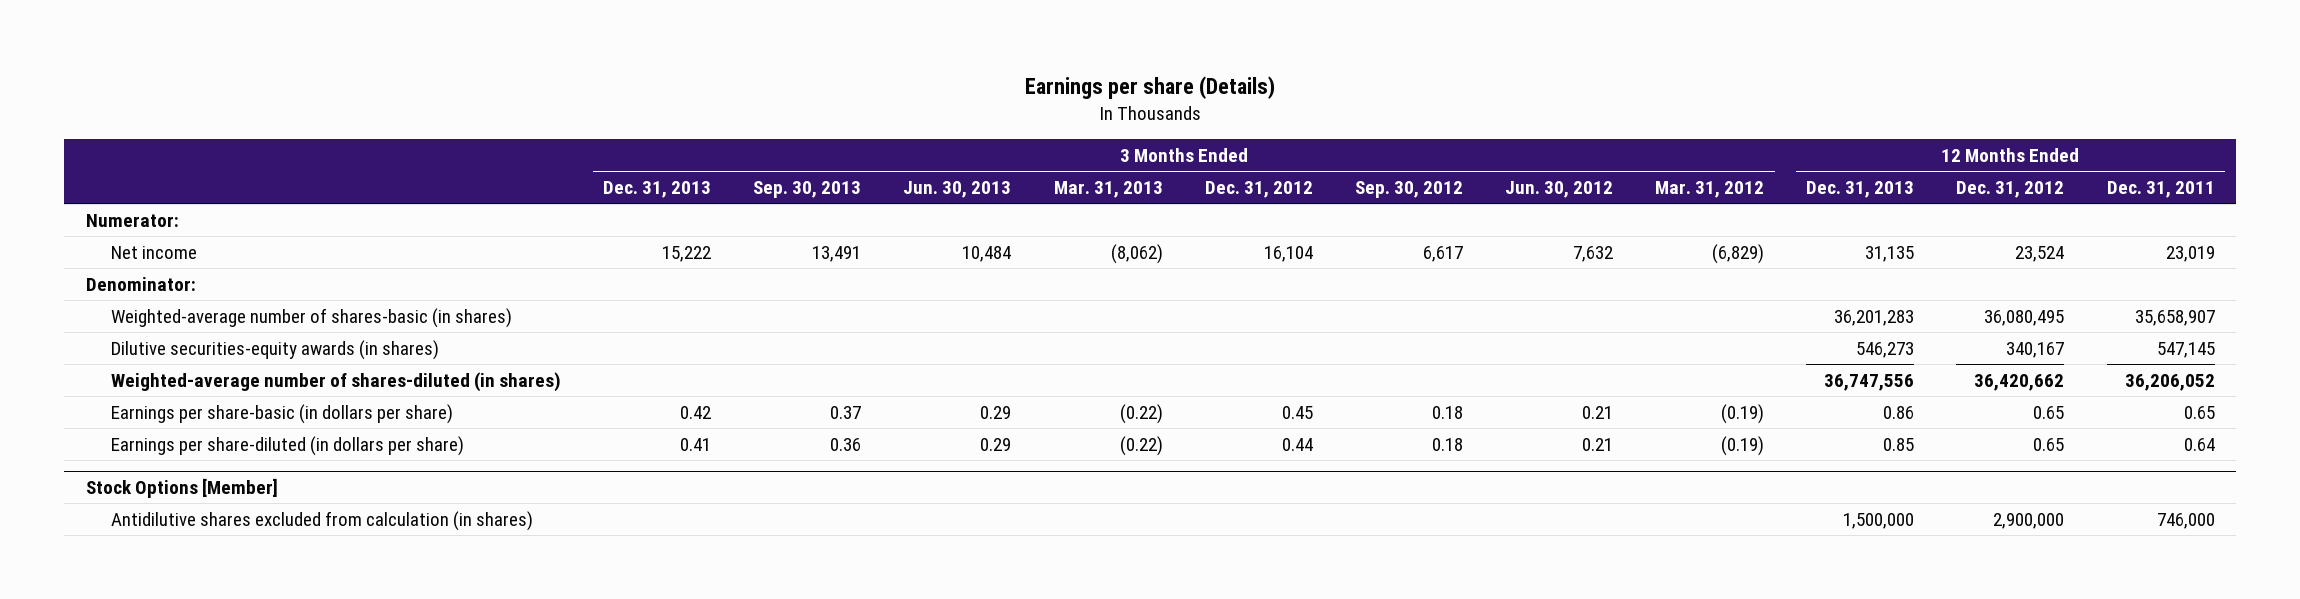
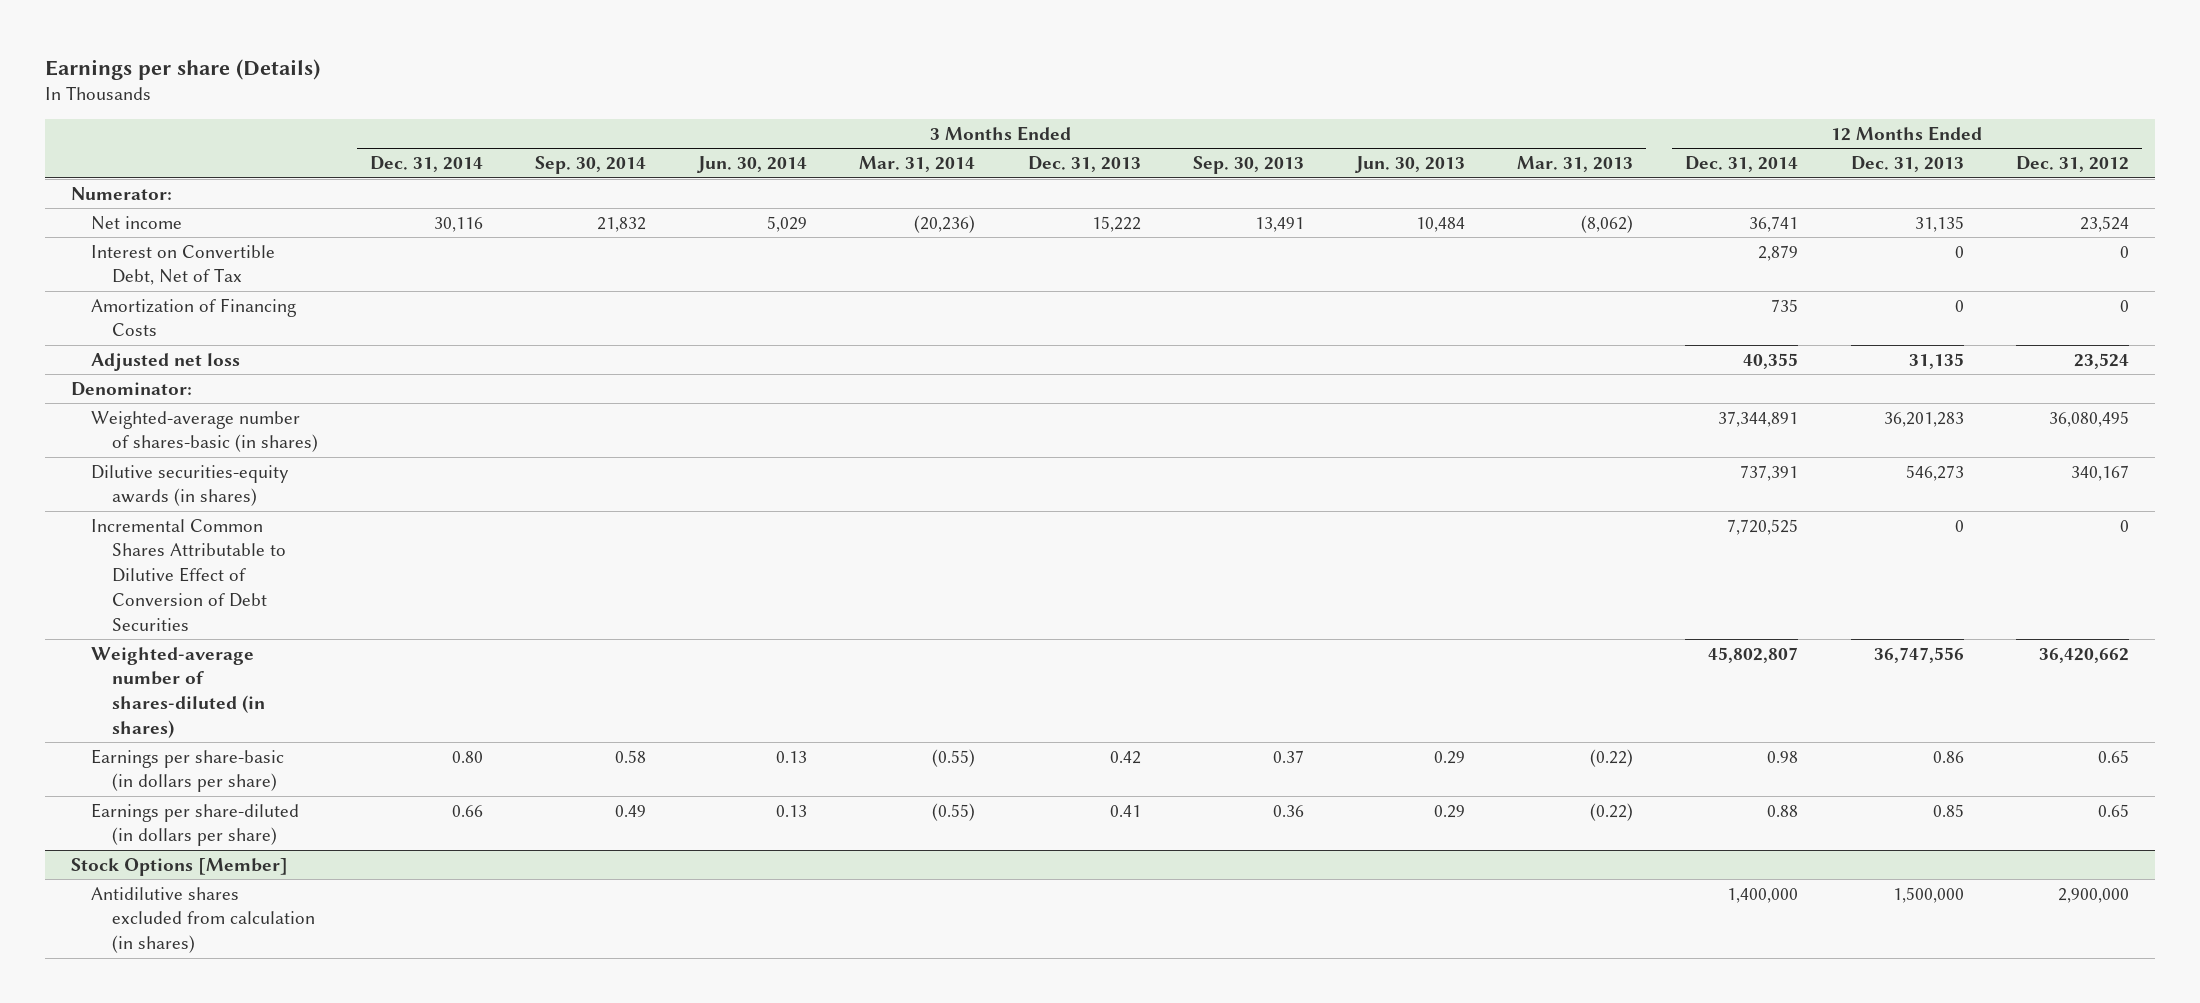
[1204,180,1313,198] Dec. 31, 2012 -> none
[1354,180,1463,198] Sep. 30, 2012 -> none
[1504,180,1613,198] Jun. 30, 2012 -> none
[1655,180,1765,198] Mar. 31, 2012 -> none
[2106,180,2215,198] Dec. 31, 2011 -> none
none -> [369,156,483,173] Dec. 31, 2014
none -> [535,156,647,175] Sep. 30, 2014
none -> [697,156,808,174] Jun. 30, 2014
none -> [859,156,976,173] Mar. 31, 2014
none -> [1685,156,1799,173] Dec. 31, 2014
none -> [91,244,276,286] Interest on Convertible Debt, Net of Tax
none -> [91,297,297,337] Amortization of Financing Costs
none -> [91,352,241,371] Adjusted net loss
none -> [91,518,286,631] Incremental Common Shares Attributable to Dilutive Effect of Conversion of Debt Securities

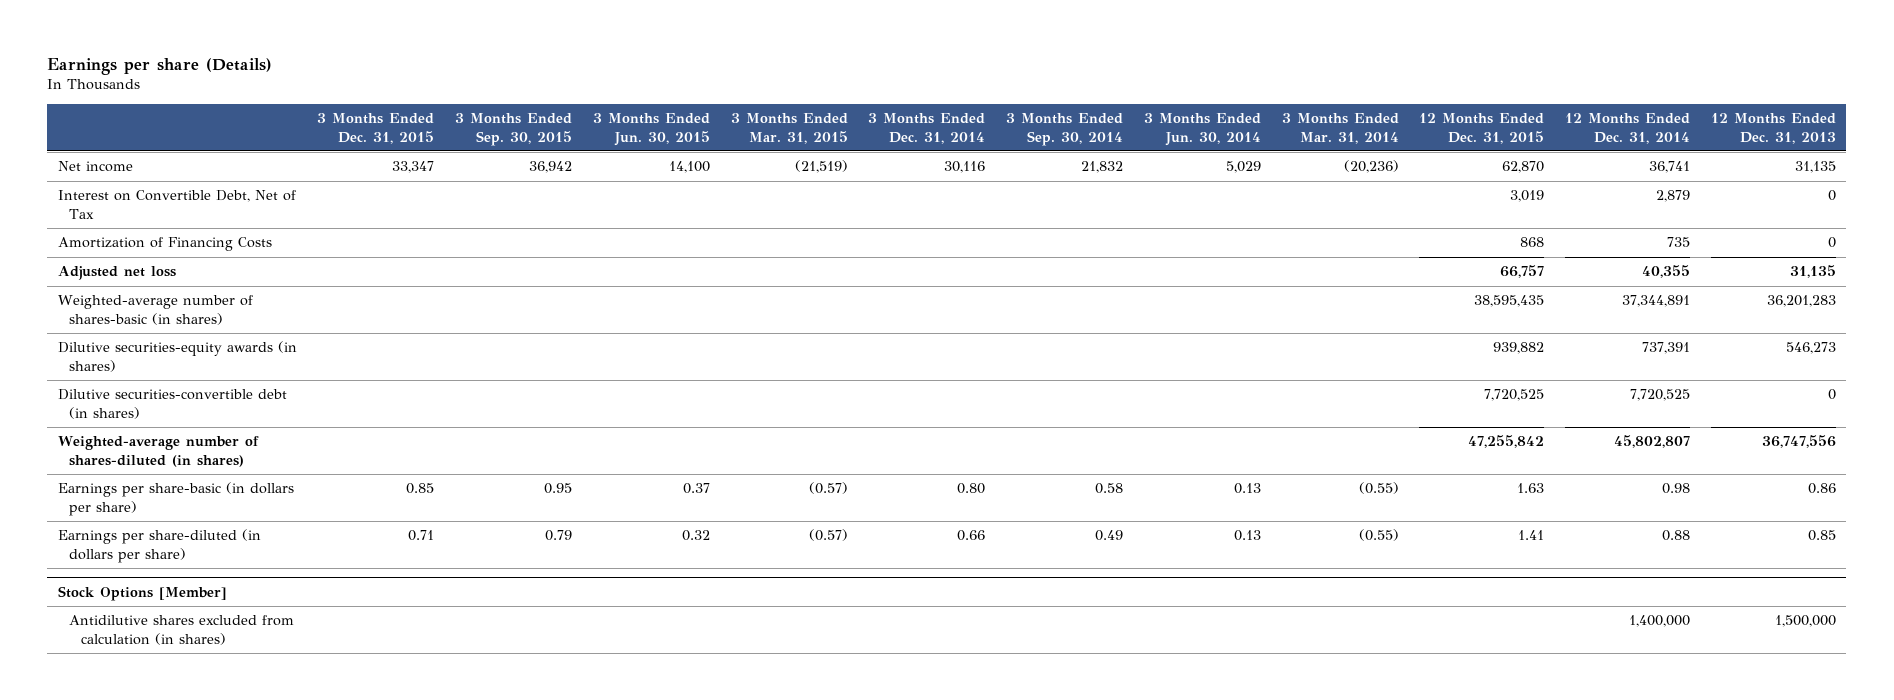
[1027,156,1141,173] Dec. 31, 2013 -> none
[1192,156,1304,175] Sep. 30, 2013 -> none
[1354,156,1465,174] Jun. 30, 2013 -> none
[1517,156,1634,173] Mar. 31, 2013 -> none
[2015,156,2129,173] Dec. 31, 2012 -> none
none -> [317,113,435,144] 3 Months Ended Dec. 31, 2015
none -> [455,113,573,146] 3 Months Ended Sep. 30, 2015
none -> [592,113,710,146] 3 Months Ended Jun. 30, 2015
none -> [730,113,848,144] 3 Months Ended Mar. 31, 2015
none -> [1419,113,1545,144] 12 Months Ended Dec. 31, 2015
[71,186,173,200] Numerator: -> none
[71,381,193,396] Denominator: -> none
[91,518,286,631] Incremental Common Shares Attributable to Dilutive Effect of Conversion of Debt Securities -> [57,389,287,419] Dilutive securities-convertible debt (in shares)

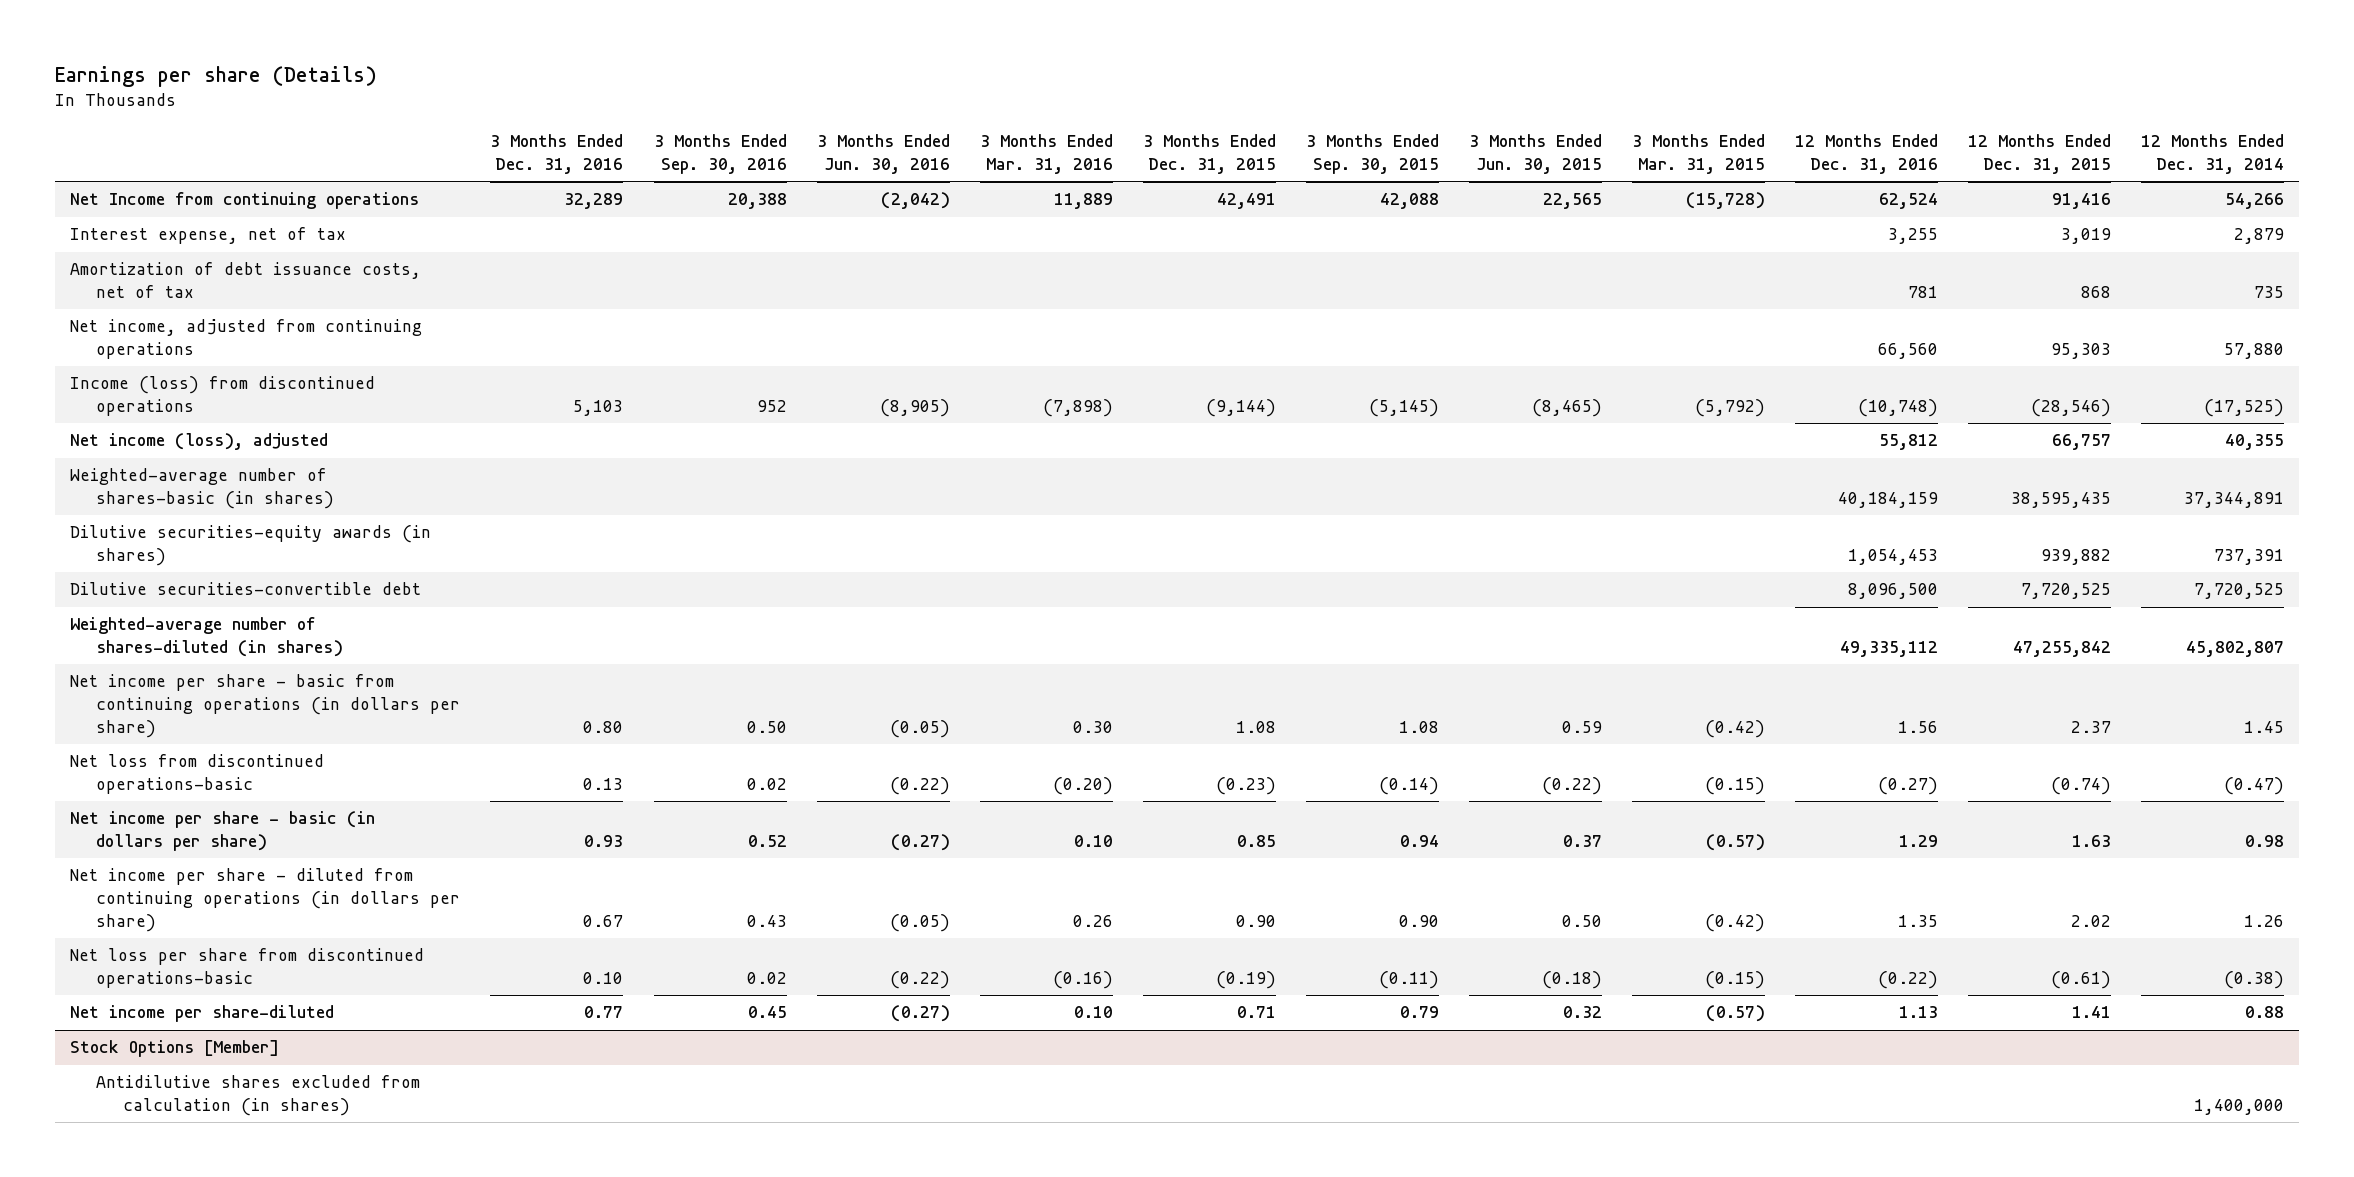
[868,113,986,144] 3 Months Ended Dec. 31, 2014 -> none
[1006,113,1124,146] 3 Months Ended Sep. 30, 2014 -> none
[1143,113,1261,146] 3 Months Ended Jun. 30, 2014 -> none
[1281,113,1399,144] 3 Months Ended Mar. 31, 2014 -> none
[1710,113,1836,144] 12 Months Ended Dec. 31, 2013 -> none
none -> [490,134,624,175] 3 Months Ended Dec. 31, 2016
none -> [653,134,787,175] 3 Months Ended Sep. 30, 2016
none -> [816,134,950,175] 3 Months Ended Jun. 30, 2016
none -> [979,134,1113,175] 3 Months Ended Mar. 31, 2016
none -> [1794,134,1938,175] 12 Months Ended Dec. 31, 2016
[57,161,133,173] Net income -> none
none -> [69,192,419,210] Net Income from continuing operations
[57,190,296,219] Interest on Convertible Debt, Net of Tax -> [69,227,346,245] Interest expense, net of tax
[57,237,272,252] Amortization of Financing Costs -> [69,262,421,299] Amortization of debt issuance costs, net of tax
none -> [69,319,422,360] Net income, adjusted from continuing operations
none -> [69,376,375,417] Income (loss) from discontinued operations
[57,266,176,281] Adjusted net loss -> [69,433,328,451] Net income (loss), adjusted
[57,389,287,419] Dilutive securities-convertible debt (in shares) -> [69,582,421,596] Dilutive securities-convertible debt
none -> [69,674,461,738] Net income per share - basic from continuing operations (in dollars per share)
none -> [69,754,324,795] Net loss from discontinued operations-basic
[57,482,294,516] Earnings per share-basic (in dollars per share) -> [69,811,375,852] Net income per share - basic (in dollars per share)
[544,483,573,495] 0.95 -> [1399,835,1439,848] 0.94
none -> [69,868,461,932] Net income per share - diluted from continuing operations (in dollars per share)
none -> [69,948,424,989] Net loss per share from discontinued operations-basic
[57,529,261,563] Earnings per share-diluted (in dollars per share) -> [69,1005,334,1023] Net income per share-diluted

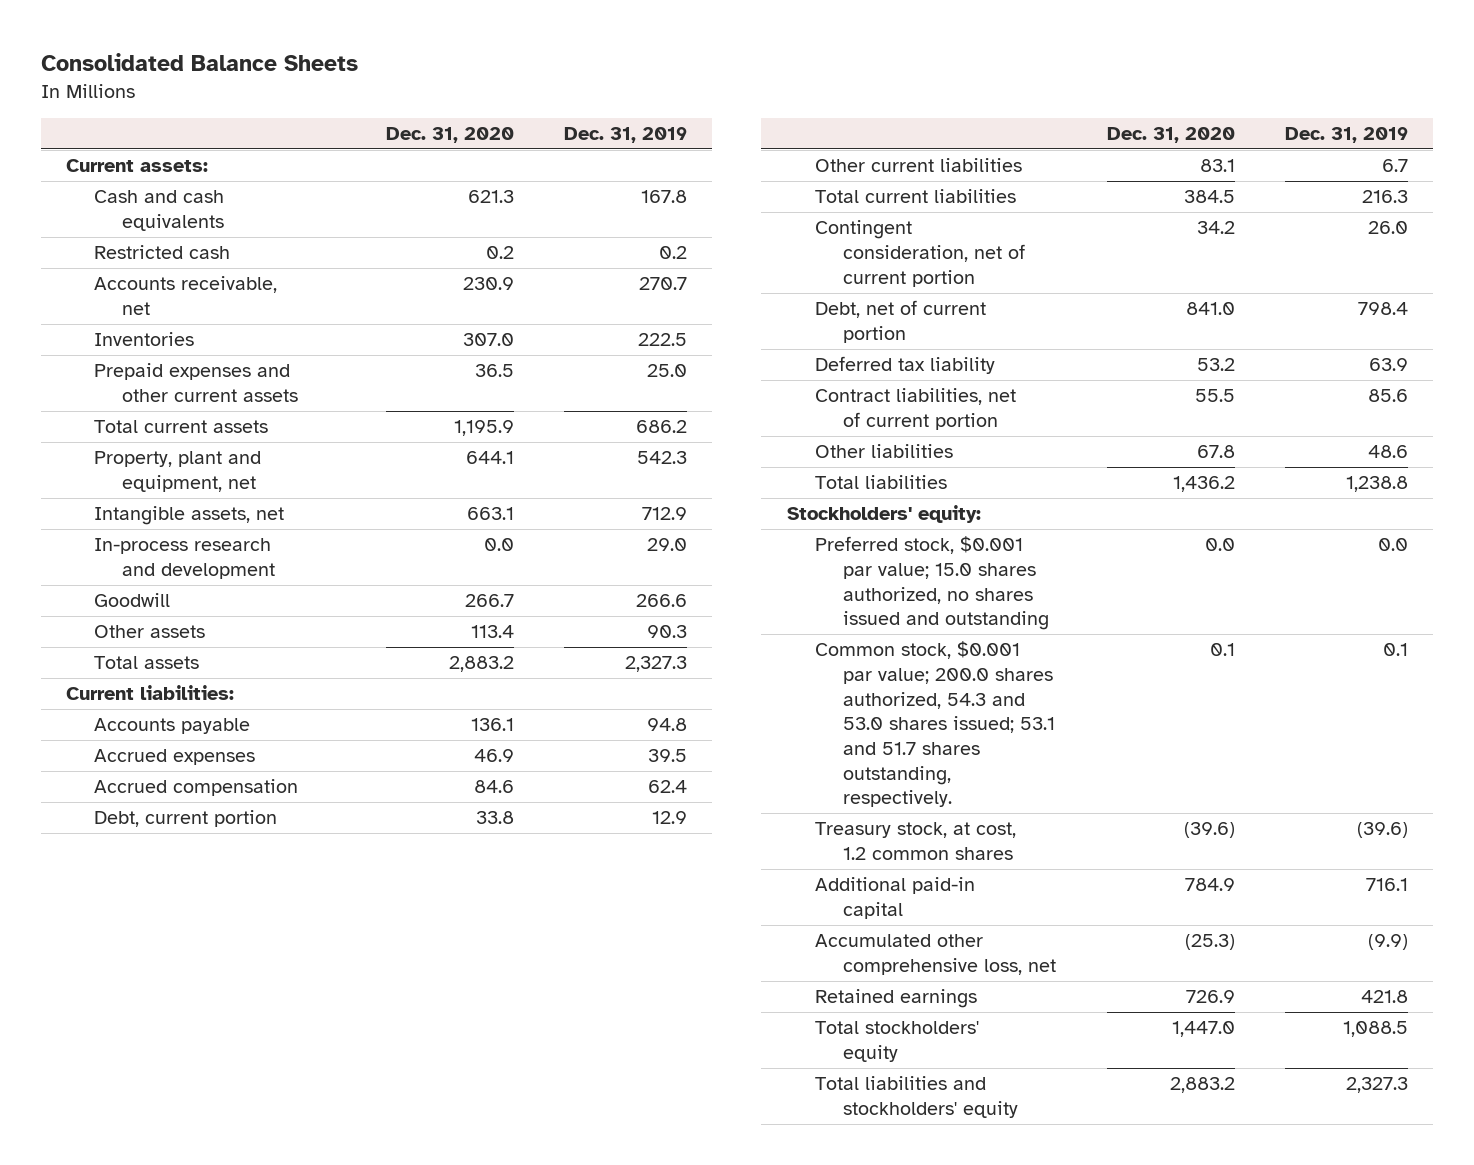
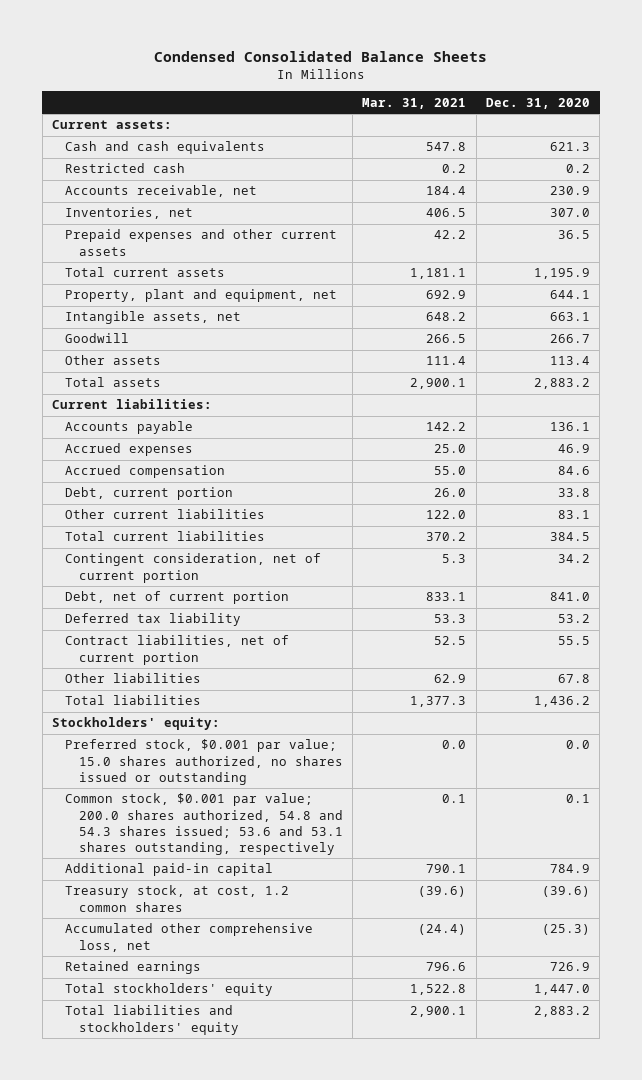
[40,53,358,72] Consolidated Balance Sheets -> [153,50,487,62] Condensed Consolidated Balance Sheets
[563,126,687,143] Dec. 31, 2019 -> none
none -> [362,97,467,109] Mar. 31, 2021
[94,332,195,347] Inventories -> [65,207,194,220] Inventories, net
[94,538,276,580] In-process research and development -> none
[815,536,1050,631] Preferred stock, $0.001 par value; 15.0 shares authorized, no shares issued and outstanding -> [65,739,343,785] Preferred stock, $0.001 par value; 15.0 shares authorized, no shares issued or outstanding
[815,641,1056,808] Common stock, $0.001 par value; 200.0 shares authorized, 54.3 and 53.0 shares issued; 53.1 and 51.7 shares outstanding, respectively. -> [65,793,343,855] Common stock, $0.001 par value; 200.0 shares authorized, 54.8 and 54.3 shares issued; 53.6 and 53.1 shares outstanding, respectively
[815,822,1017,861] Treasury stock, at cost, 1.2 common shares -> [65,885,290,912] Treasury stock, at cost, 1.2 common shares

